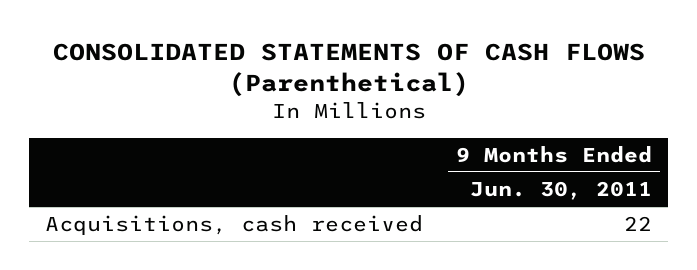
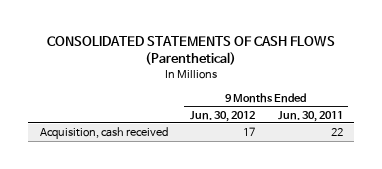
none -> [190,110,256,122] Jun. 30, 2012
[45,215,424,236] Acquisitions, cash received -> [39,127,168,140] Acquisition, cash received

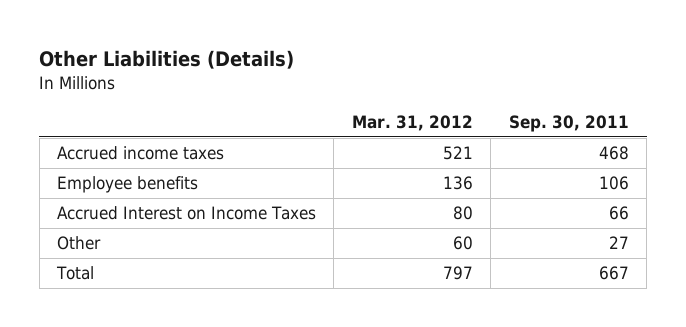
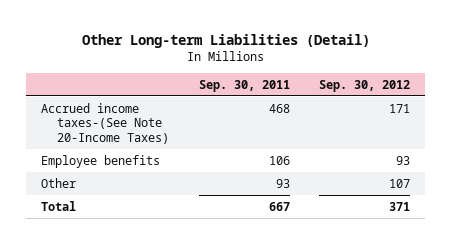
[39,49,295,69] Other Liabilities (Details) -> [81,33,370,48] Other Long-term Liabilities (Detail)
[351,114,473,131] Mar. 31, 2012 -> none
none -> [319,79,411,92] Sep. 30, 2012
[57,146,225,161] Accrued income taxes -> [40,102,169,145] Accrued income taxes-(See Note 20-Income Taxes)
[57,206,317,221] Accrued Interest on Income Taxes -> none
[608,236,629,250] 27 -> [275,178,290,188] 93

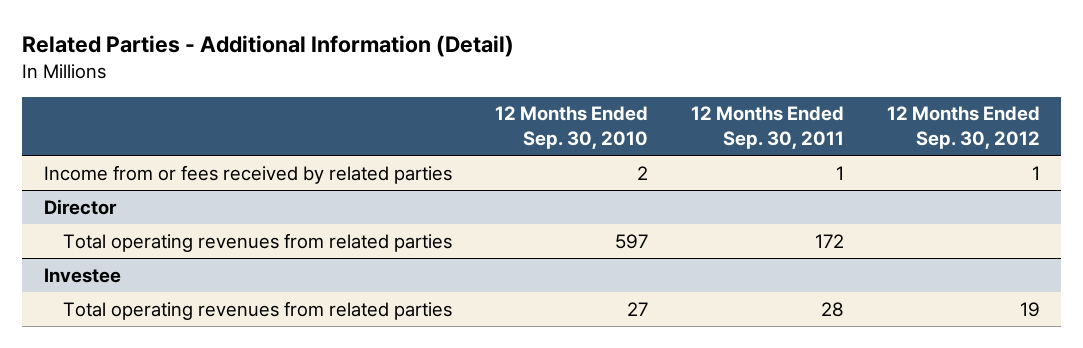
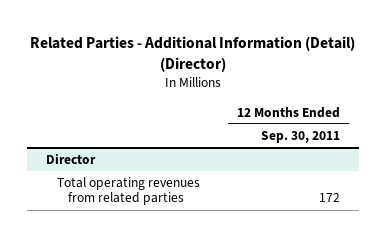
[22,34,515,57] Related Parties - Additional Information (Detail) -> [30,36,356,73] Related Parties - Additional Information (Detail) (Director)
[495,106,649,150] 12 Months Ended Sep. 30, 2010 -> none
[886,106,1040,150] 12 Months Ended Sep. 30, 2012 -> none
[43,164,452,184] Income from or fees received by related parties -> none
[43,267,121,283] Investee -> none
[63,300,453,320] Total operating revenues from related parties -> none

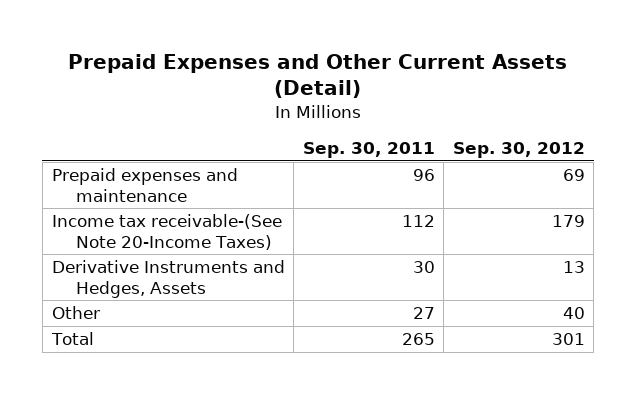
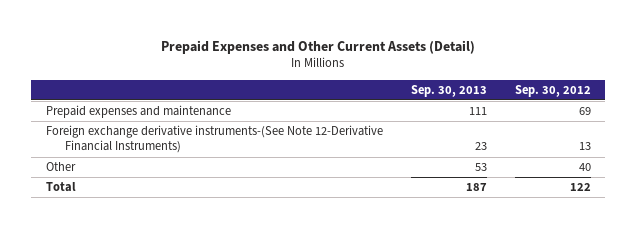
[302,141,435,158] Sep. 30, 2011 -> none
none -> [410,84,487,97] Sep. 30, 2013
[51,214,282,250] Income tax receivable-(See Note 20-Income Taxes) -> none
[51,260,285,298] Derivative Instruments and Hedges, Assets -> [45,125,383,154] Foreign exchange derivative instruments-(See Note 12-Derivative Financial Instruments)
[551,333,585,346] 301 -> [569,183,591,192] 122

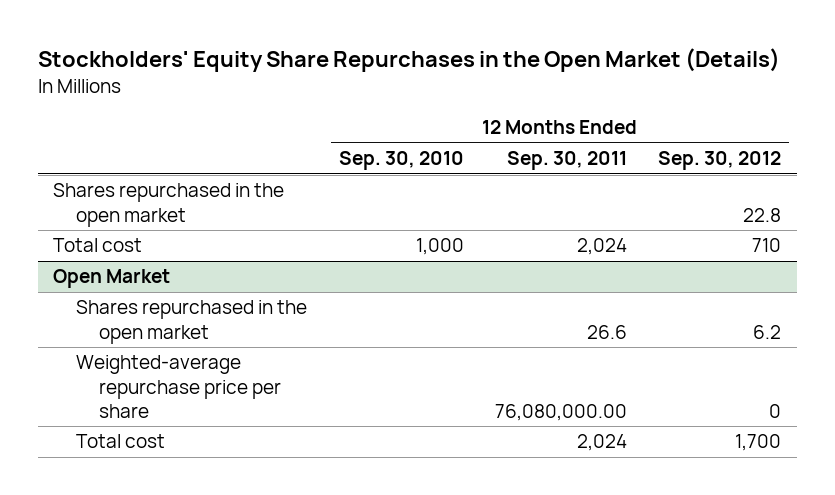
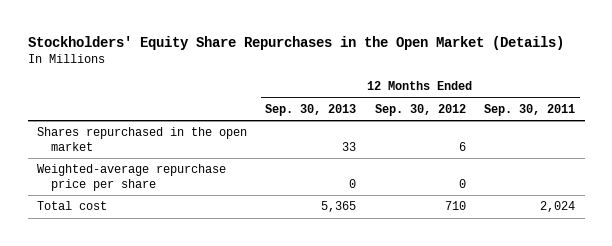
[338,151,464,171] Sep. 30, 2010 -> none
none -> [265,103,357,116] Sep. 30, 2013
[743,207,782,222] 22.8 -> [458,141,466,151] 6
none -> [36,164,226,191] Weighted-average repurchase price per share
[53,269,171,289] Open Market -> none
[76,300,308,344] Shares repurchased in the open market -> none
[76,355,282,418] Weighted-average repurchase price per share -> none
[76,434,166,449] Total cost -> none

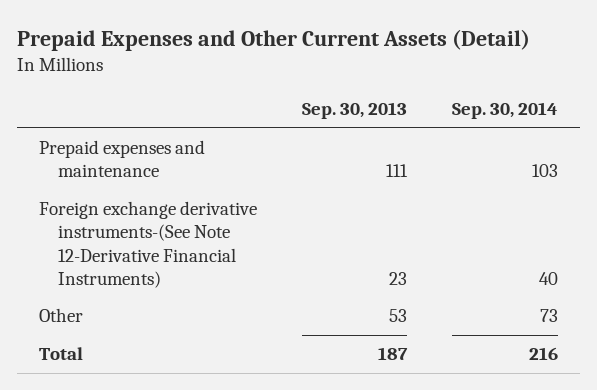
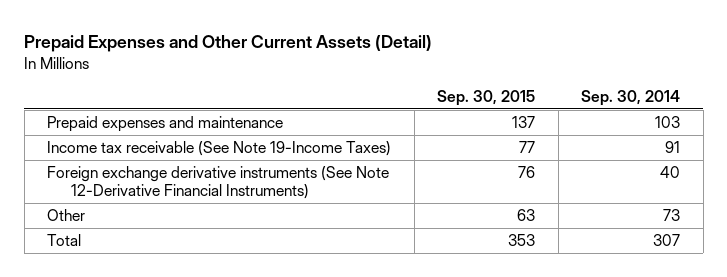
[301,102,407,120] Sep. 30, 2013 -> none
none -> [437,90,536,107] Sep. 30, 2015
none -> [47,140,392,156] Income tax receivable (See Note 19-Income Taxes)
[39,201,258,288] Foreign exchange derivative instruments-(See Note 12-Derivative Financial Instruments) -> [47,165,390,200] Foreign exchange derivative instruments (See Note 12-Derivative Financial Instruments)
[528,347,558,361] 216 -> [653,233,681,246] 307

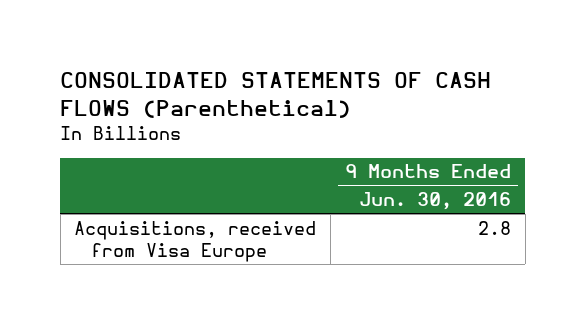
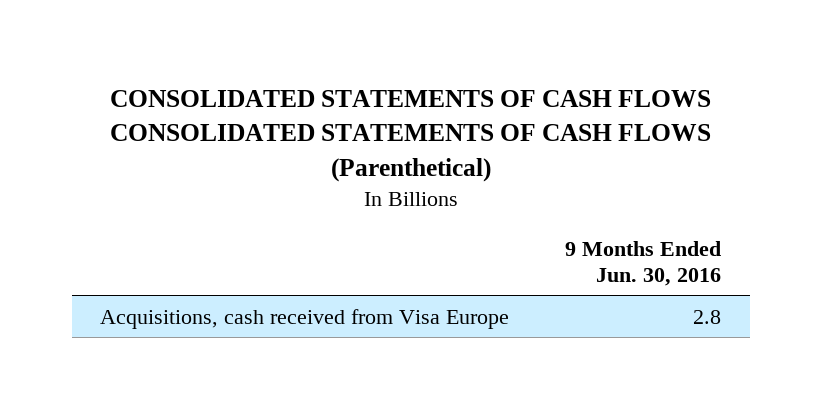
[60,71,492,118] CONSOLIDATED STATEMENTS OF CASH FLOWS (Parenthetical) -> [109,89,711,182] CONSOLIDATED STATEMENTS OF CASH FLOWS CONSOLIDATED STATEMENTS OF CASH FLOWS (Parenthetical)
[74,220,317,263] Acquisitions, received from Visa Europe -> [100,308,510,329] Acquisitions, cash received from Visa Europe

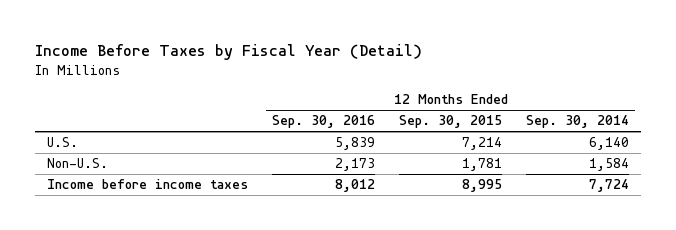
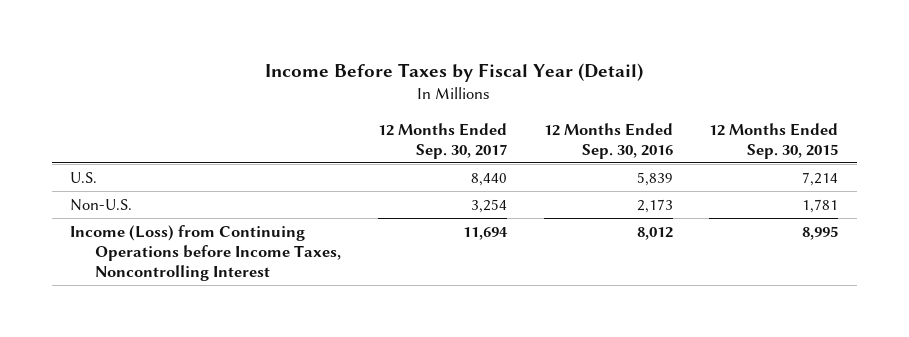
[526,115,630,129] Sep. 30, 2014 -> none
none -> [377,122,507,159] 12 Months Ended Sep. 30, 2017
[46,179,248,190] Income before income taxes -> [70,224,341,281] Income (Loss) from Continuing Operations before Income Taxes, Noncontrolling Interest

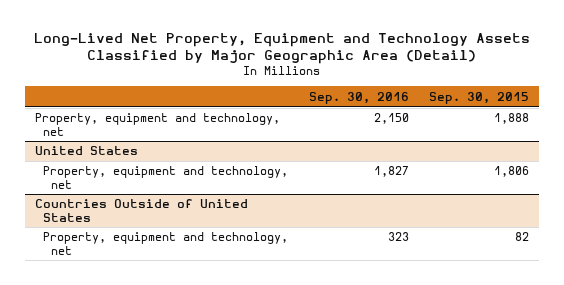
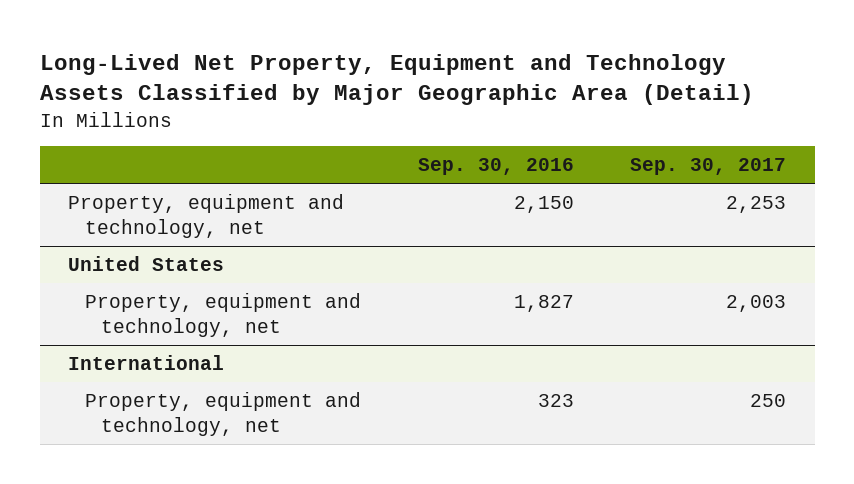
[429,91,530,104] Sep. 30, 2015 -> none
none -> [630,158,787,176] Sep. 30, 2017
[35,199,249,222] Countries Outside of United States -> [67,354,224,370] International

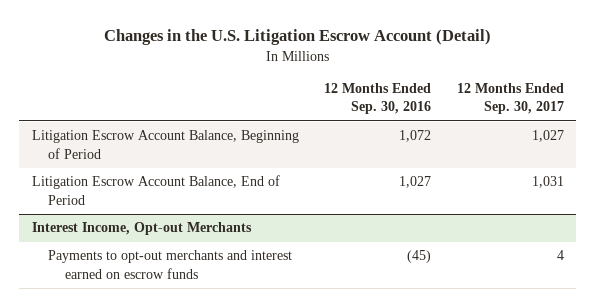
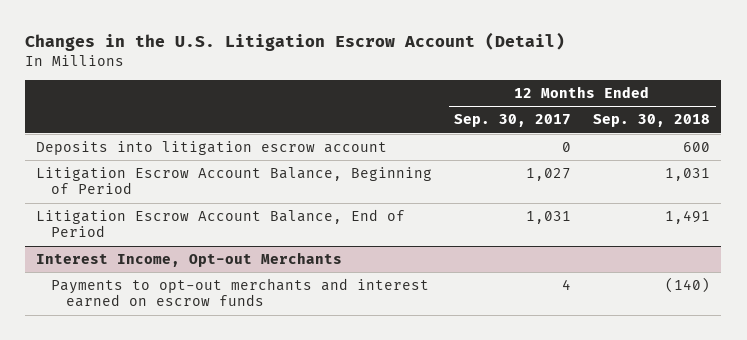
[324,83,432,115] 12 Months Ended Sep. 30, 2016 -> none
none -> [593,114,711,128] Sep. 30, 2018
none -> [36,141,388,156] Deposits into litigation escrow account

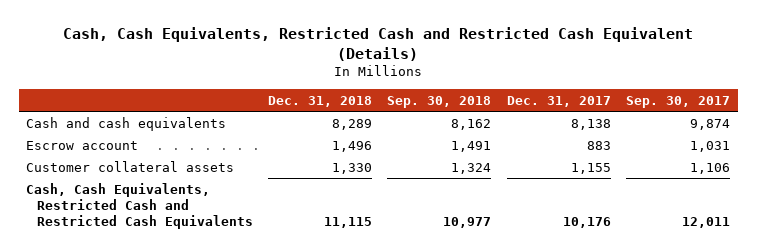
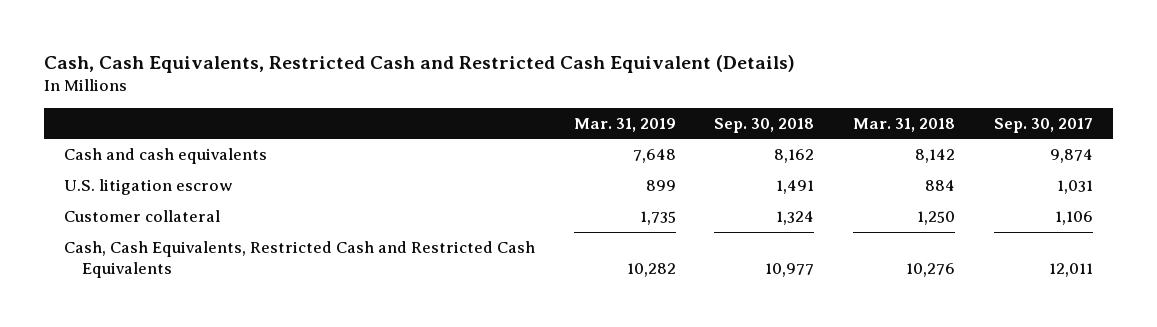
[267,96,372,108] Dec. 31, 2018 -> none
[506,96,611,108] Dec. 31, 2017 -> none
none -> [573,117,676,132] Mar. 31, 2019
none -> [853,117,956,132] Mar. 31, 2018
[26,140,139,150] Escrow account -> [63,178,233,195] U.S. litigation escrow
[26,160,235,172] Customer collateral assets -> [63,209,220,222] Customer collateral

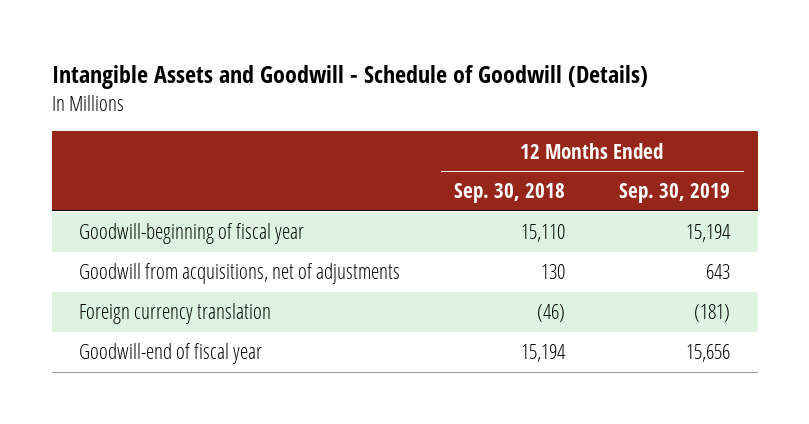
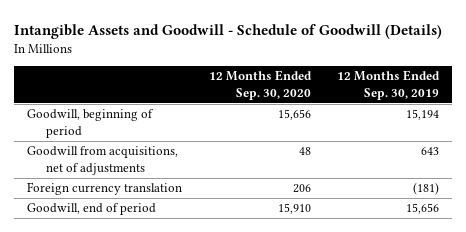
[454,183,566,204] Sep. 30, 2018 -> none
none -> [208,70,312,100] 12 Months Ended Sep. 30, 2020
[78,223,304,245] Goodwill-beginning of fiscal year -> [27,109,155,139] Goodwill, beginning of period
[78,343,262,365] Goodwill-end of fiscal year -> [27,203,157,216] Goodwill, end of period

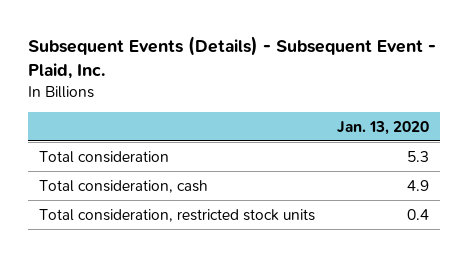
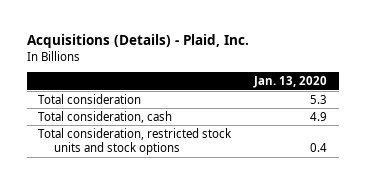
[28,36,437,79] Subsequent Events (Details) - Subsequent Event - Plaid, Inc. -> [27,34,250,49] Acquisitions (Details) - Plaid, Inc.
[39,208,316,222] Total consideration, restricted stock units -> [38,127,233,156] Total consideration, restricted stock units and stock options

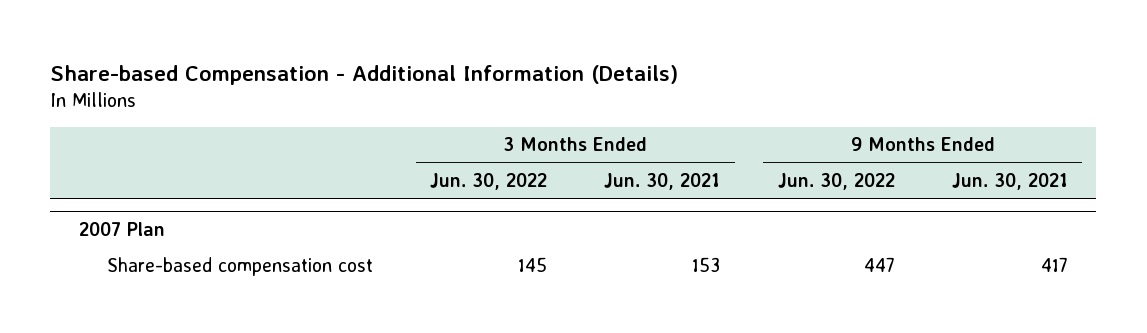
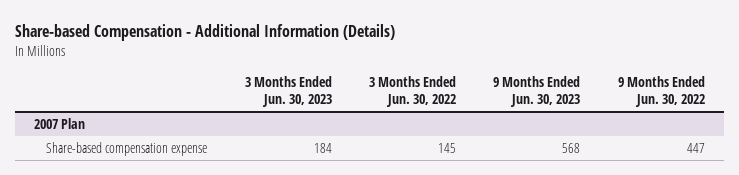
[604,172,721,190] Jun. 30, 2021 -> none
[951,172,1068,190] Jun. 30, 2021 -> none
none -> [244,75,332,108] 3 Months Ended Jun. 30, 2023
none -> [493,75,581,108] 9 Months Ended Jun. 30, 2023
[106,256,373,276] Share-based compensation cost -> [46,141,208,156] Share-based compensation expense

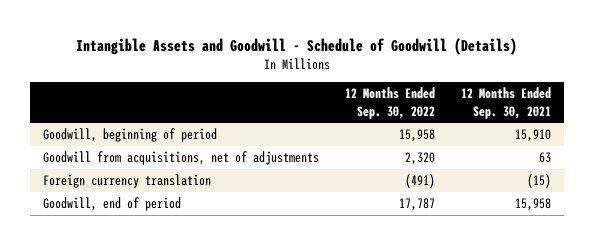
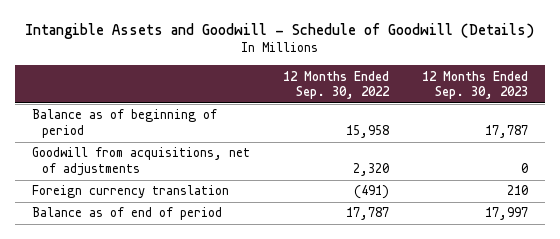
[460,87,551,119] 12 Months Ended Sep. 30, 2021 -> none
none -> [422,70,529,100] 12 Months Ended Sep. 30, 2023
[42,128,217,143] Goodwill, beginning of period -> [31,109,217,139] Balance as of beginning of period
[42,197,181,212] Goodwill, end of period -> [31,207,222,221] Balance as of end of period

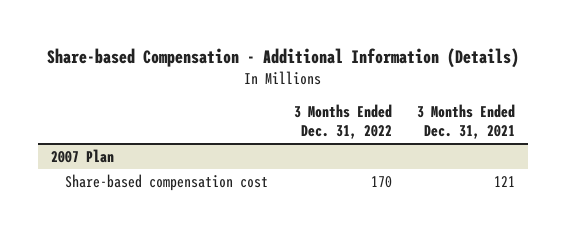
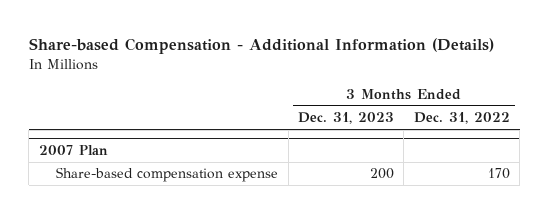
[417,104,516,140] 3 Months Ended Dec. 31, 2021 -> none
none -> [297,112,394,125] Dec. 31, 2023
[65,173,269,191] Share-based compensation cost -> [56,167,279,183] Share-based compensation expense

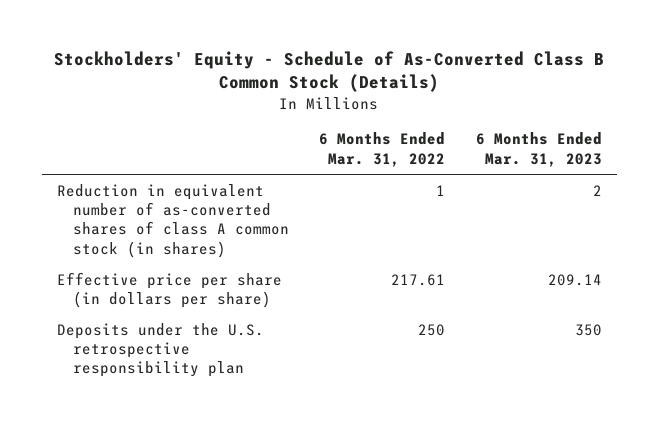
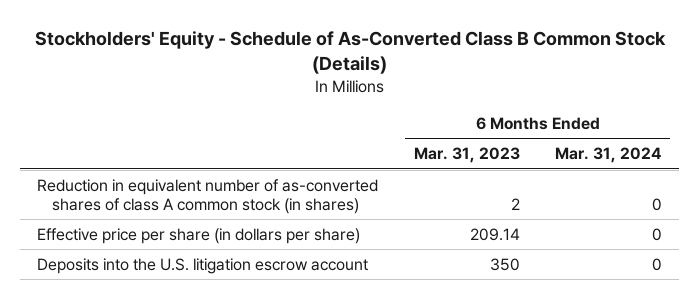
[319,132,446,167] 6 Months Ended Mar. 31, 2022 -> none
none -> [554,147,662,164] Mar. 31, 2024
[57,322,265,378] Deposits under the U.S. retrospective responsibility plan -> [37,257,369,274] Deposits into the U.S. litigation escrow account

